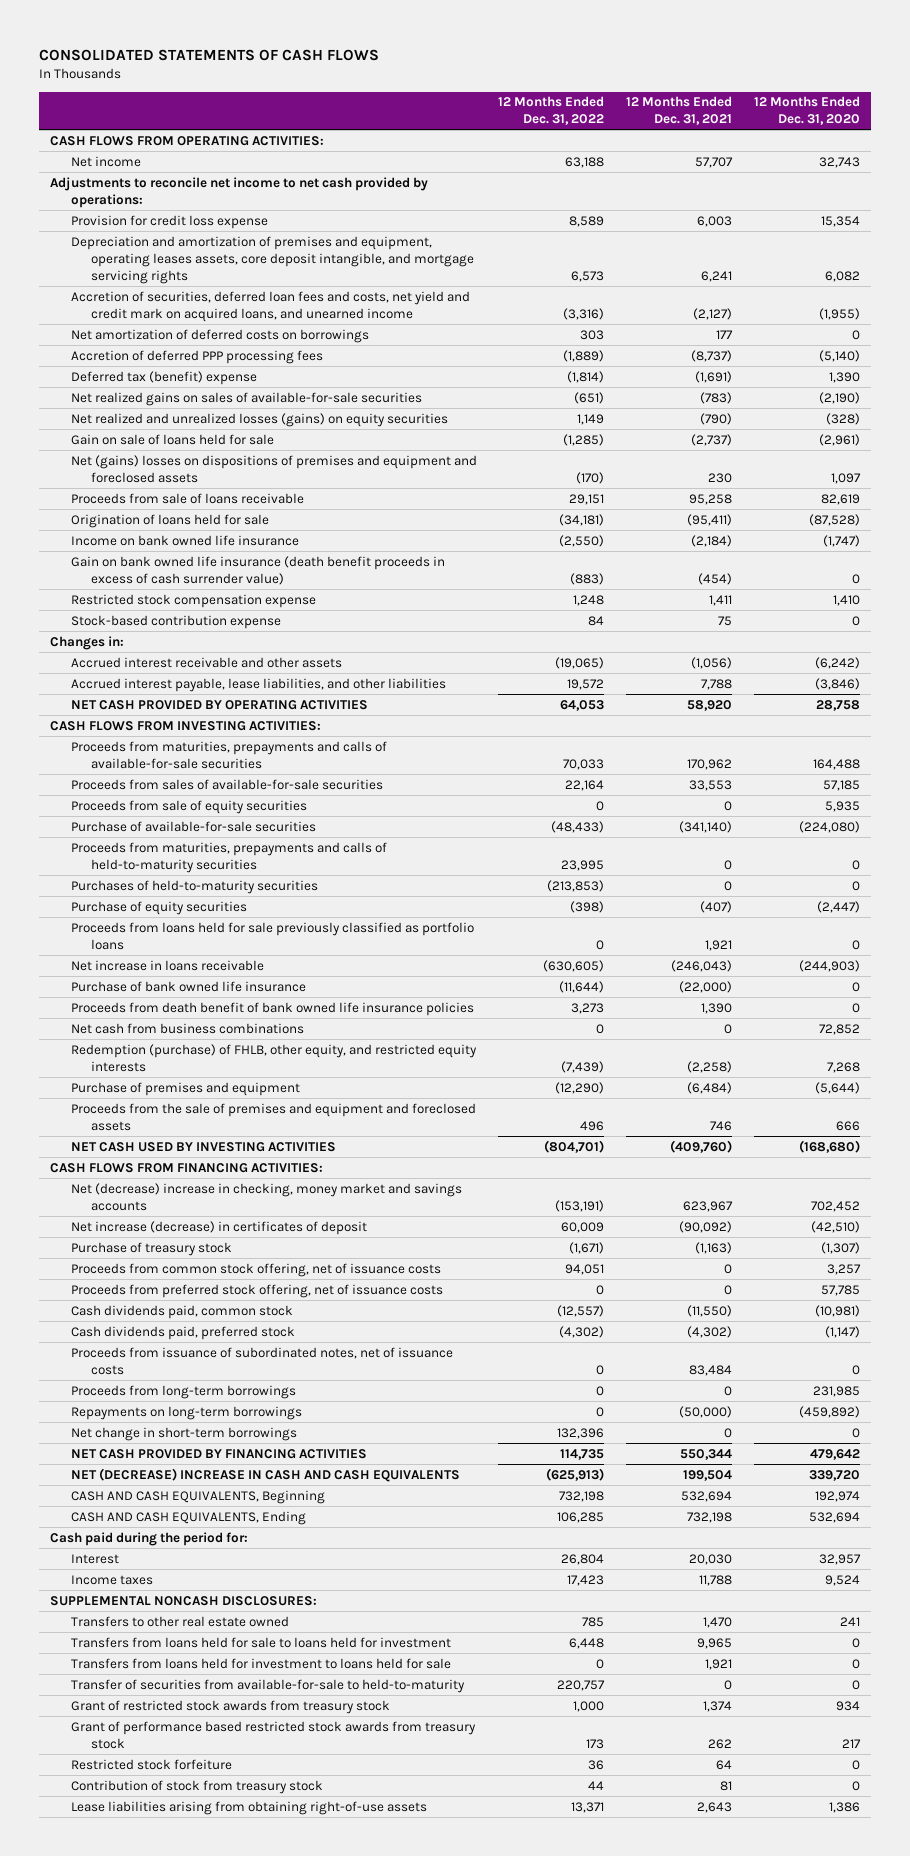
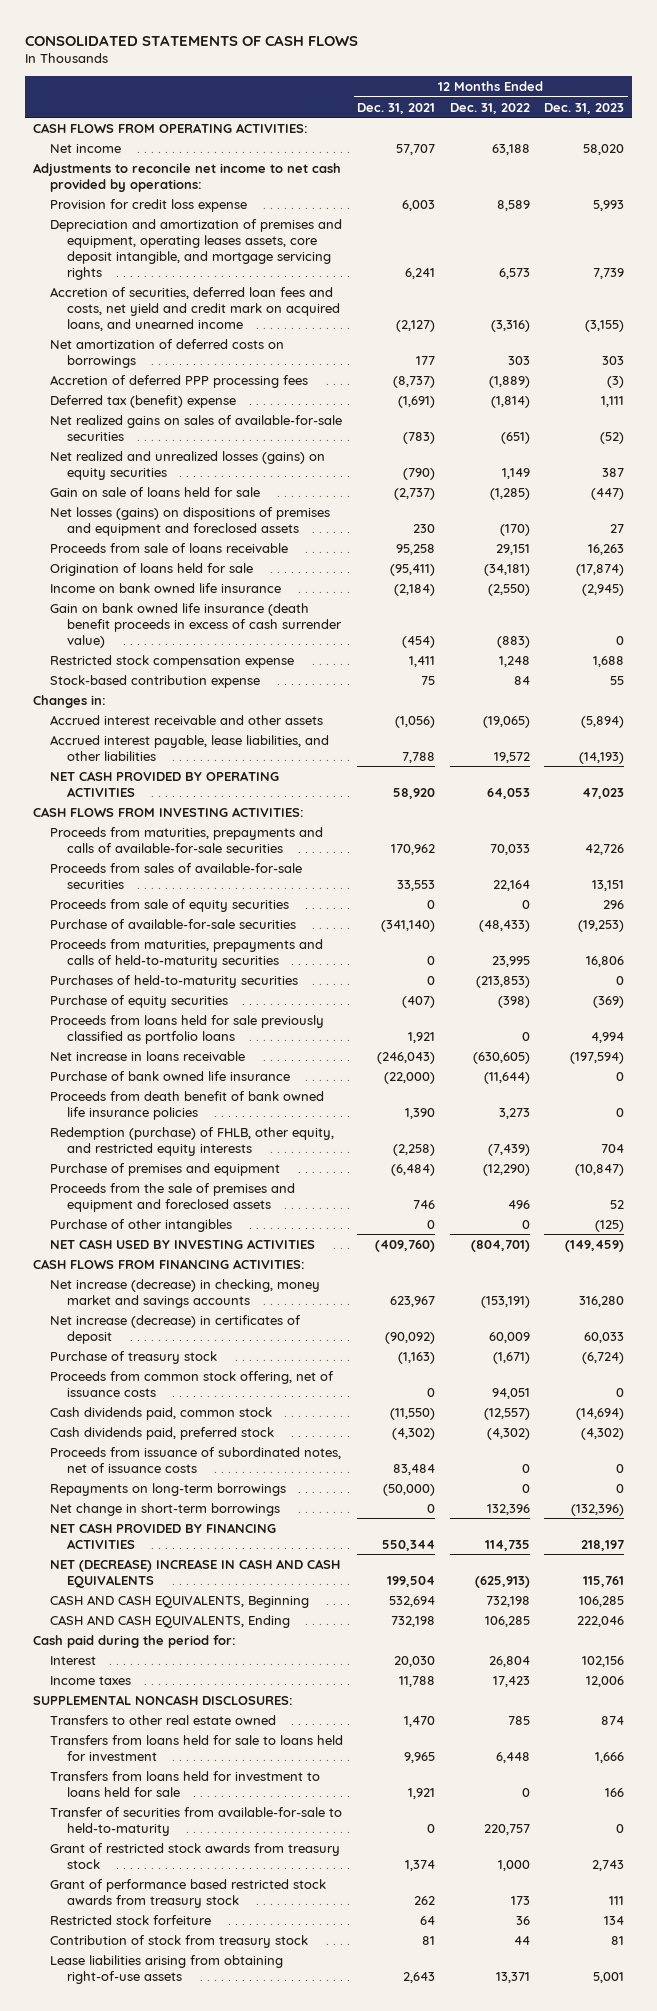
[753,96,860,126] 12 Months Ended Dec. 31, 2020 -> none
none -> [544,102,625,114] Dec. 31, 2023
[70,454,477,483] Net (gains) losses on dispositions of premises and equipment and foreclosed assets -> [49,506,330,536] Net losses (gains) on dispositions of premises and equipment and foreclosed assets
[70,1022,304,1034] Net cash from business combinations -> none
none -> [49,1218,232,1232] Purchase of other intangibles
[70,1182,462,1211] Net (decrease) increase in checking, money market and savings accounts -> [49,1278,320,1308] Net increase (decrease) in checking, money market and savings accounts
[70,1283,443,1298] Proceeds from preferred stock offering, net of issuance costs -> none
[70,1384,296,1399] Proceeds from long-term borrowings -> none

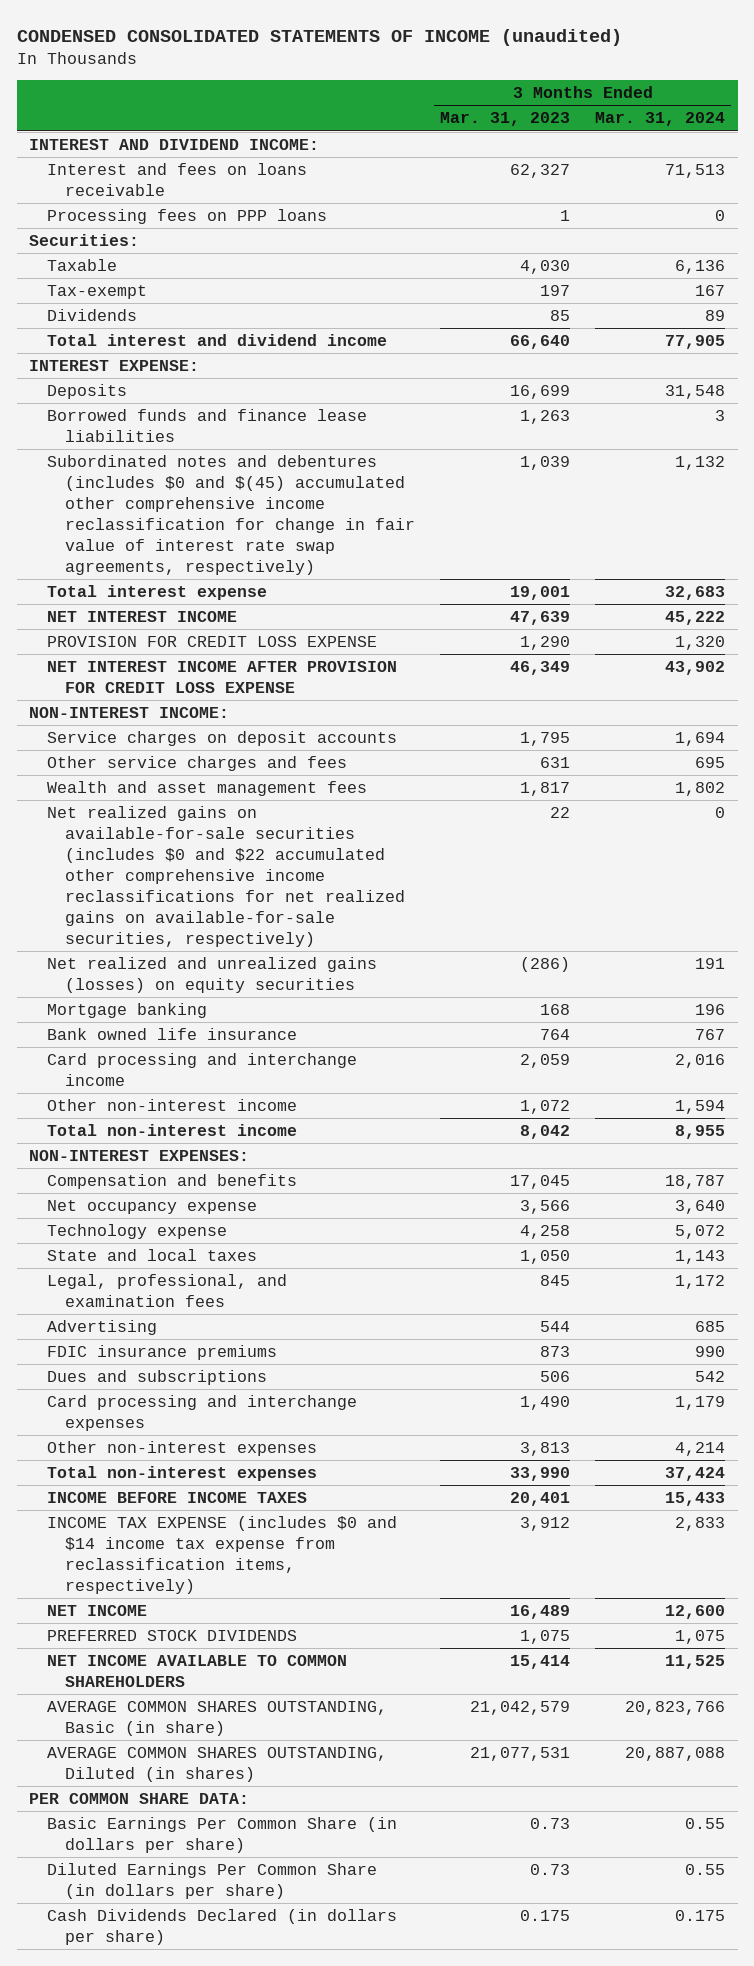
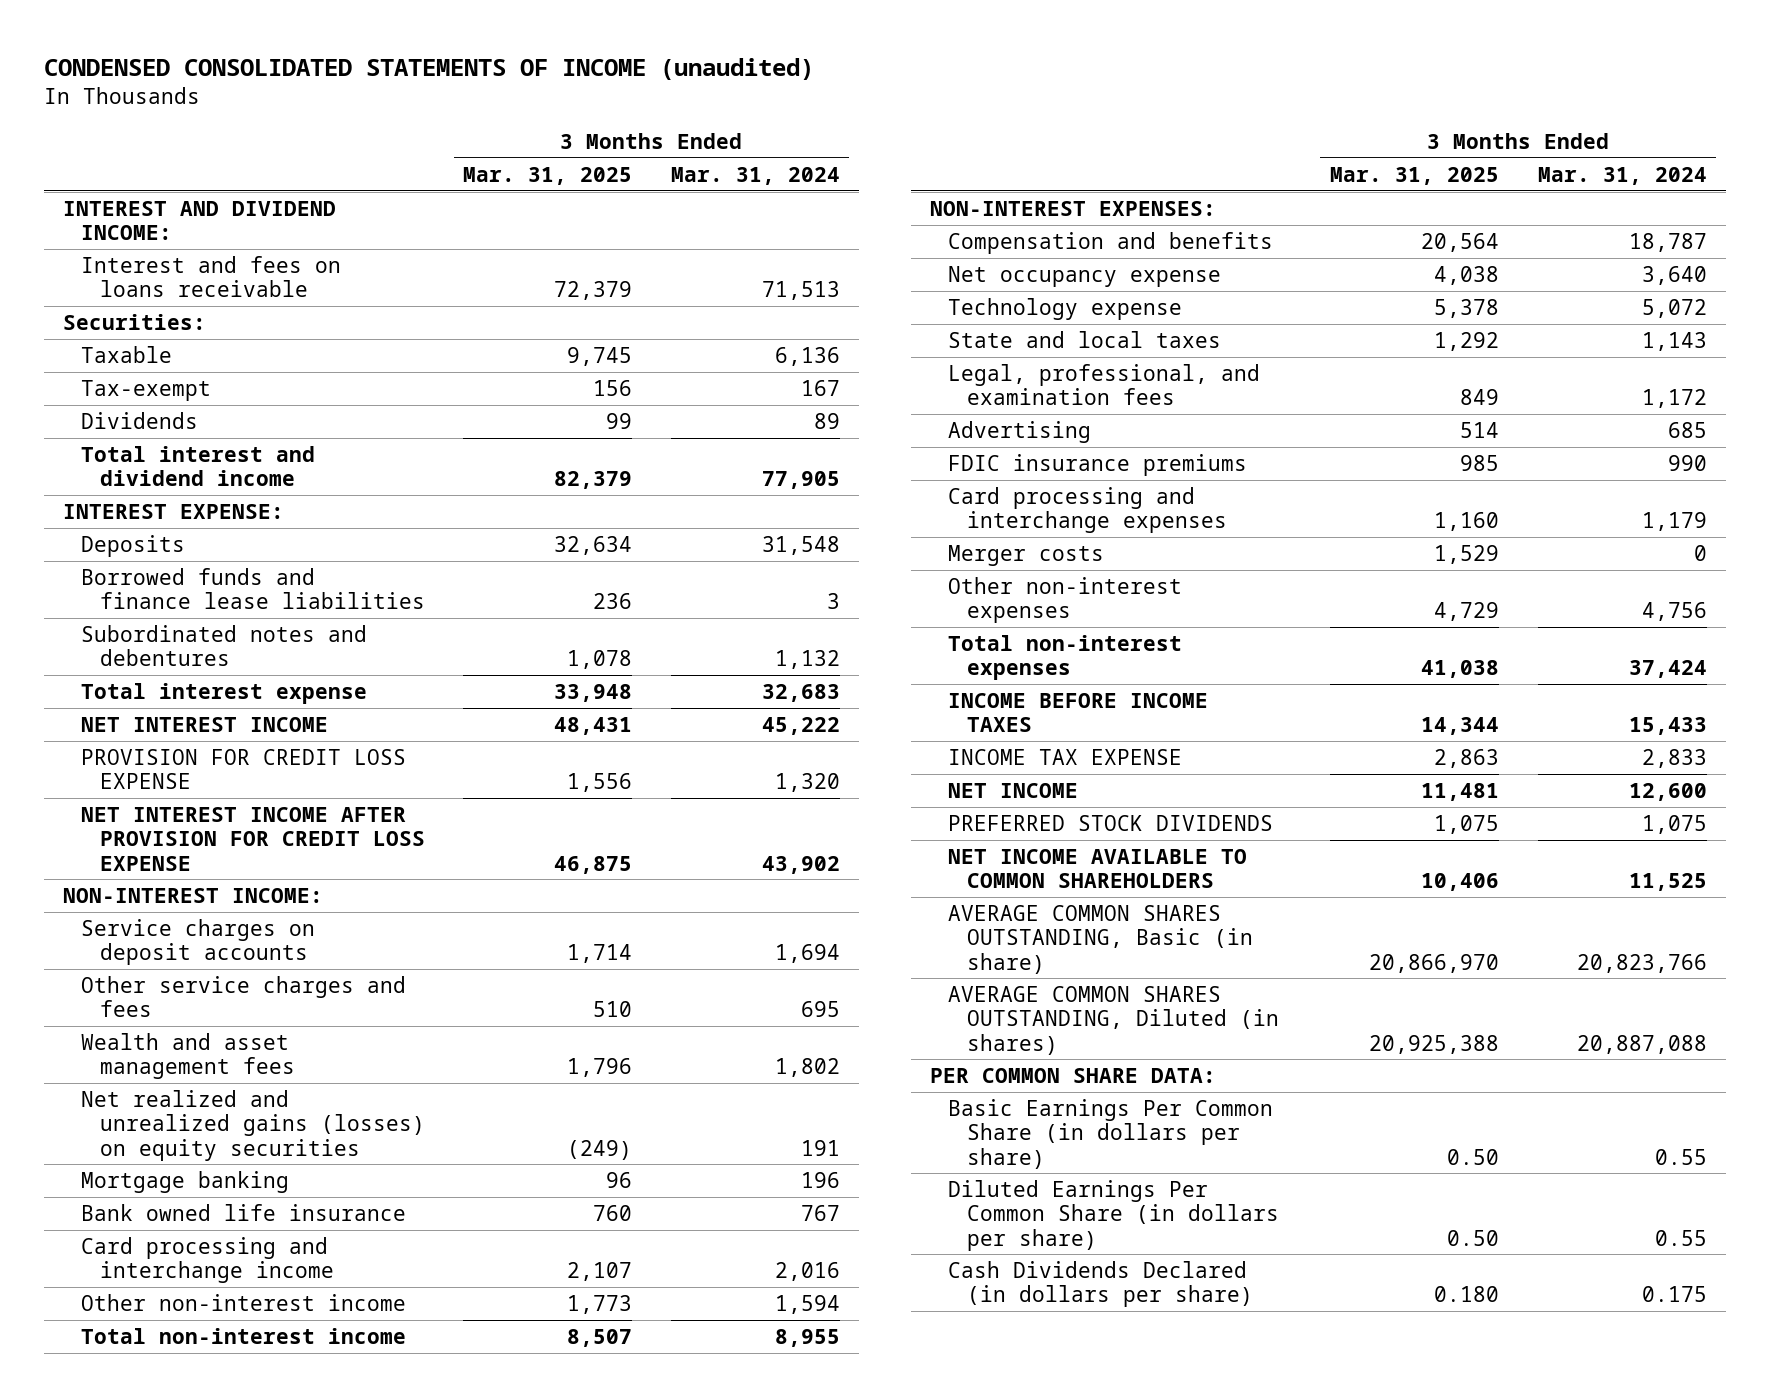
[440,112,571,127] Mar. 31, 2023 -> none
none -> [463,166,633,185] Mar. 31, 2025
[47,209,328,225] Processing fees on PPP loans -> none
[47,455,416,575] Subordinated notes and debentures (includes $0 and $(45) accumulated other comprehensive income reclassification for change in fair value of interest rate swap agreements, respectively) -> [81,624,368,667] Subordinated notes and debentures
[47,806,406,947] Net realized gains on available-for-sale securities (includes $0 and $22 accumulated other comprehensive income reclassifications for net realized gains on available-for-sale securities, respectively) -> none
[47,1370,268,1386] Dues and subscriptions -> none
none -> [948,544,1105,566] Merger costs
[675,1442,726,1457] 4,214 -> [1641,602,1707,622] 4,756
[47,1516,398,1595] INCOME TAX EXPENSE (includes $0 and $14 income tax expense from reclassification items, respectively) -> [948,748,1183,765] INCOME TAX EXPENSE

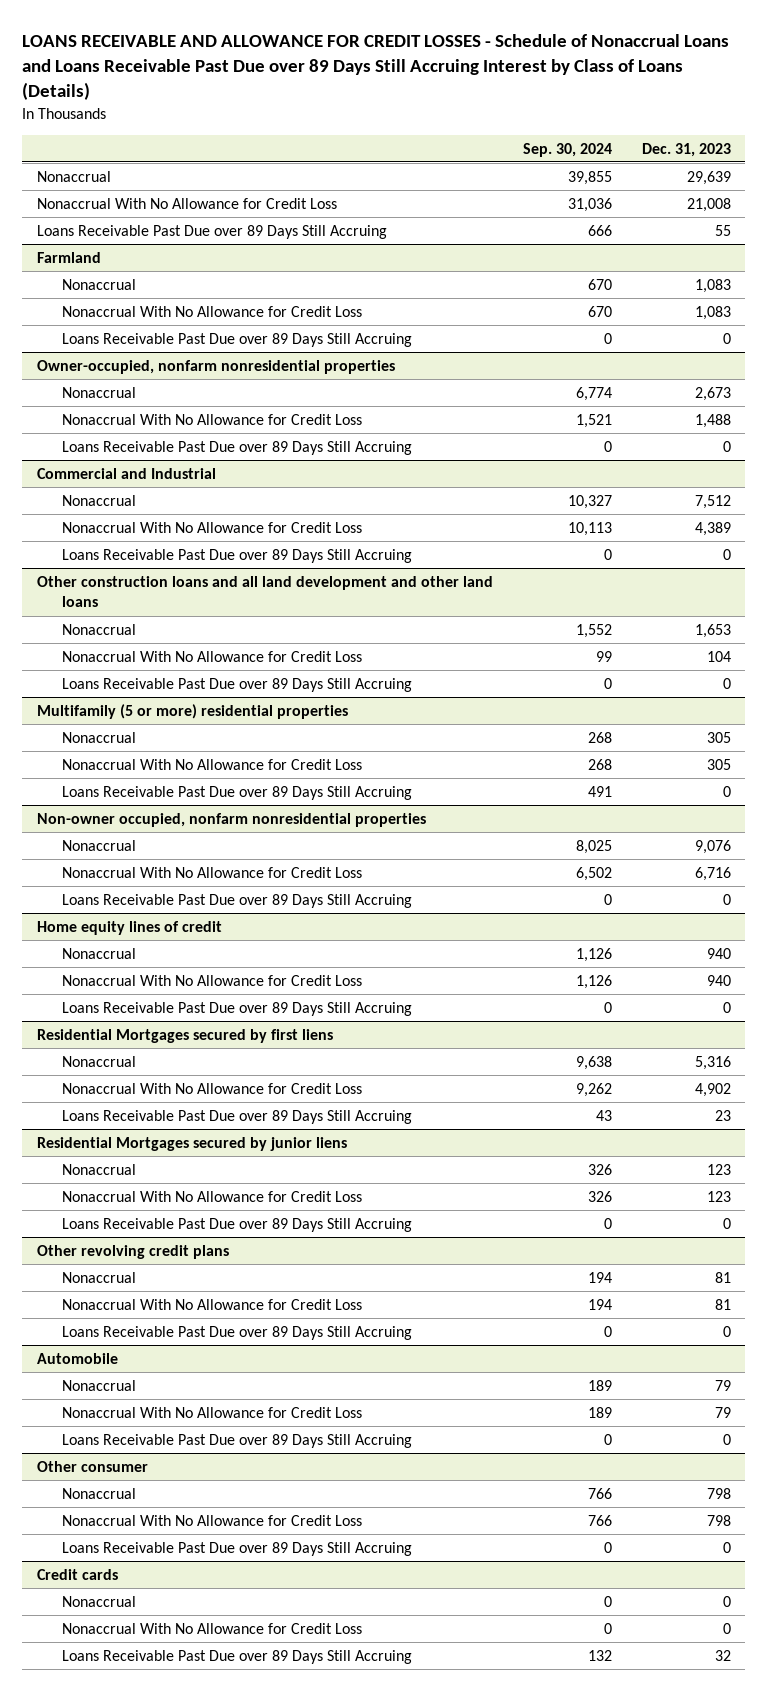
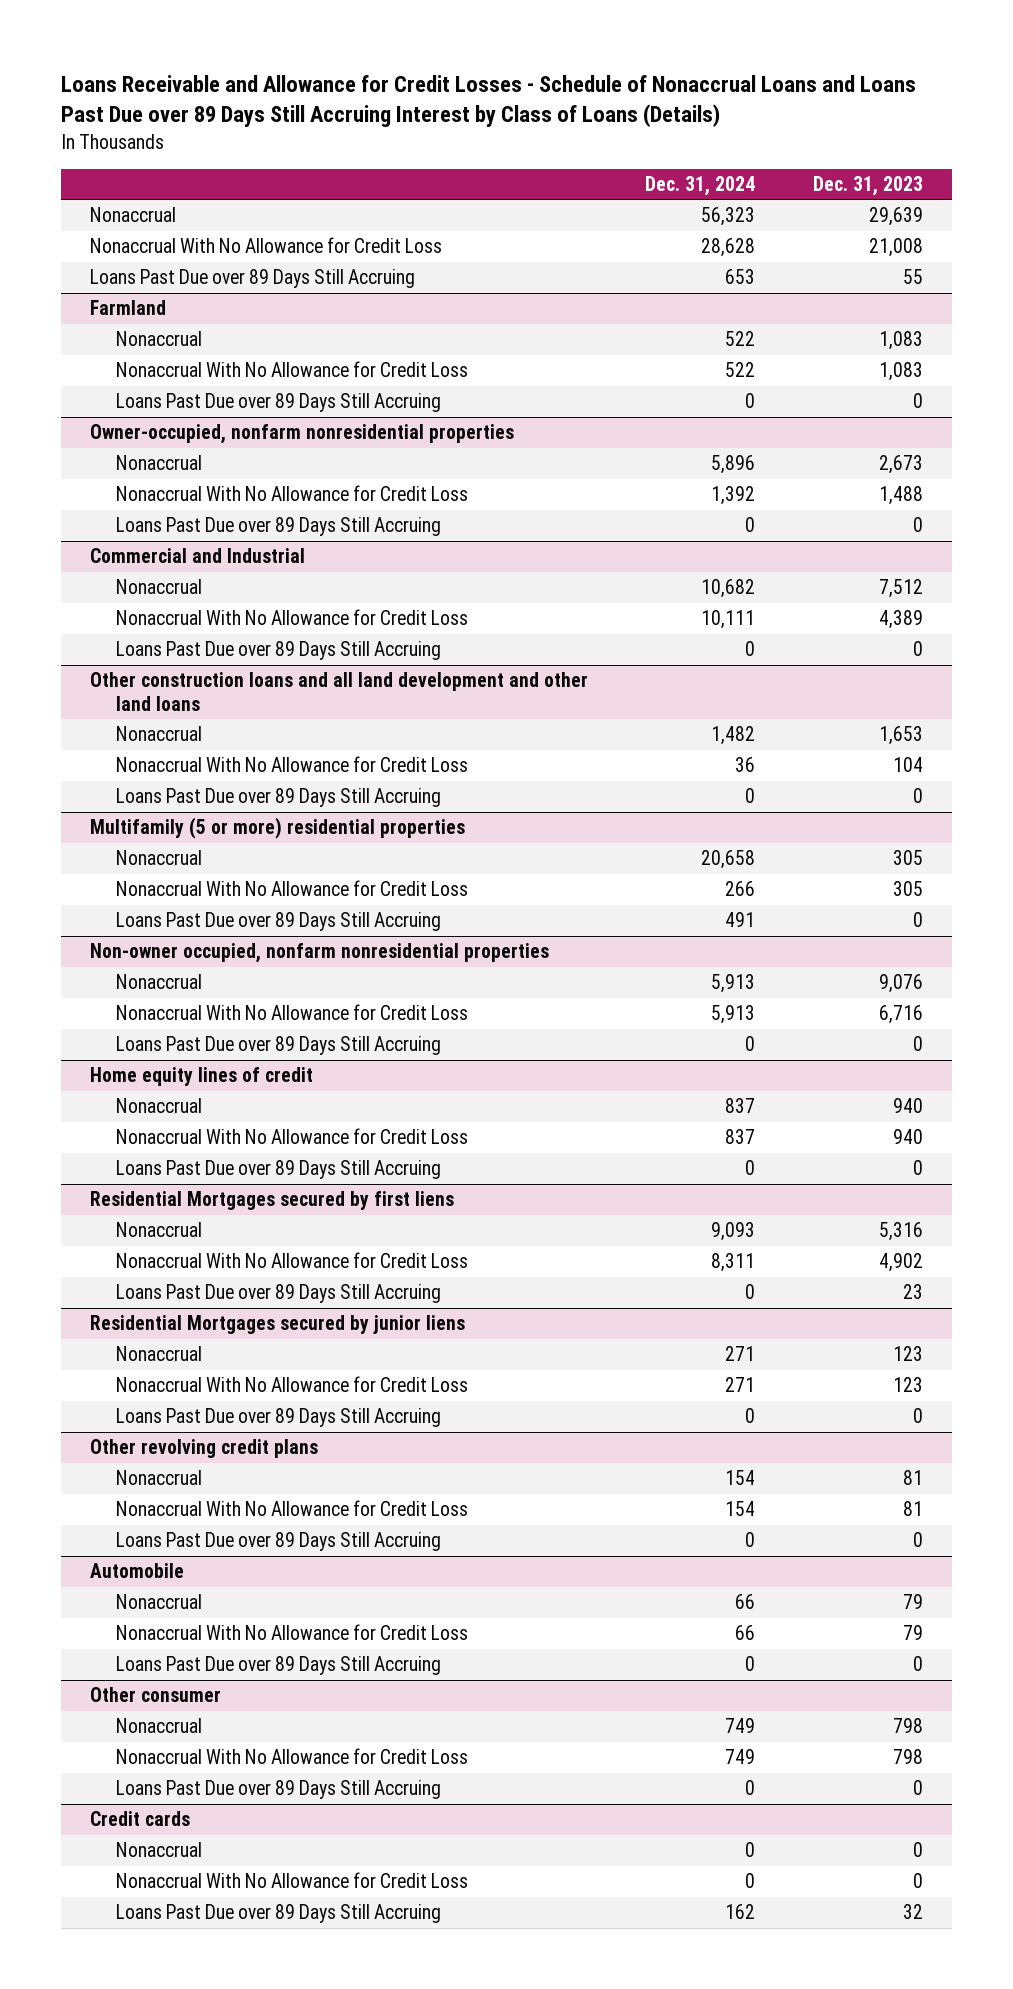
[22,34,730,101] LOANS RECEIVABLE AND ALLOWANCE FOR CREDIT LOSSES - Schedule of Nonaccrual Loans and Loans Receivable Past Due over 89 Days Still Accruing Interest by Class of Loans (Details) -> [61,74,917,128] Loans Receivable and Allowance for Credit Losses - Schedule of Nonaccrual Loans and Loans Past Due over 89 Days Still Accruing Interest by Class of Loans (Details)
[522,142,612,157] Sep. 30, 2024 -> none
none -> [645,175,756,196] Dec. 31, 2024
[37,224,388,239] Loans Receivable Past Due over 89 Days Still Accruing -> [89,269,415,289] Loans Past Due over 89 Days Still Accruing
[61,332,412,347] Loans Receivable Past Due over 89 Days Still Accruing -> [115,393,441,413] Loans Past Due over 89 Days Still Accruing
[61,440,412,455] Loans Receivable Past Due over 89 Days Still Accruing -> [115,517,441,537] Loans Past Due over 89 Days Still Accruing
[61,548,412,563] Loans Receivable Past Due over 89 Days Still Accruing -> [115,641,441,661] Loans Past Due over 89 Days Still Accruing
[61,677,412,692] Loans Receivable Past Due over 89 Days Still Accruing -> [115,788,441,808] Loans Past Due over 89 Days Still Accruing
[61,785,412,800] Loans Receivable Past Due over 89 Days Still Accruing -> [115,912,441,932] Loans Past Due over 89 Days Still Accruing
[61,893,412,908] Loans Receivable Past Due over 89 Days Still Accruing -> [115,1036,441,1056] Loans Past Due over 89 Days Still Accruing
[61,1001,412,1016] Loans Receivable Past Due over 89 Days Still Accruing -> [115,1160,441,1180] Loans Past Due over 89 Days Still Accruing
[61,1109,412,1124] Loans Receivable Past Due over 89 Days Still Accruing -> [115,1284,441,1304] Loans Past Due over 89 Days Still Accruing
[61,1217,412,1232] Loans Receivable Past Due over 89 Days Still Accruing -> [115,1408,441,1428] Loans Past Due over 89 Days Still Accruing
[61,1325,412,1340] Loans Receivable Past Due over 89 Days Still Accruing -> [115,1532,441,1552] Loans Past Due over 89 Days Still Accruing
[61,1433,412,1448] Loans Receivable Past Due over 89 Days Still Accruing -> [115,1656,441,1676] Loans Past Due over 89 Days Still Accruing
[61,1541,412,1556] Loans Receivable Past Due over 89 Days Still Accruing -> [115,1780,441,1800] Loans Past Due over 89 Days Still Accruing
[61,1649,412,1664] Loans Receivable Past Due over 89 Days Still Accruing -> [115,1904,441,1924] Loans Past Due over 89 Days Still Accruing

